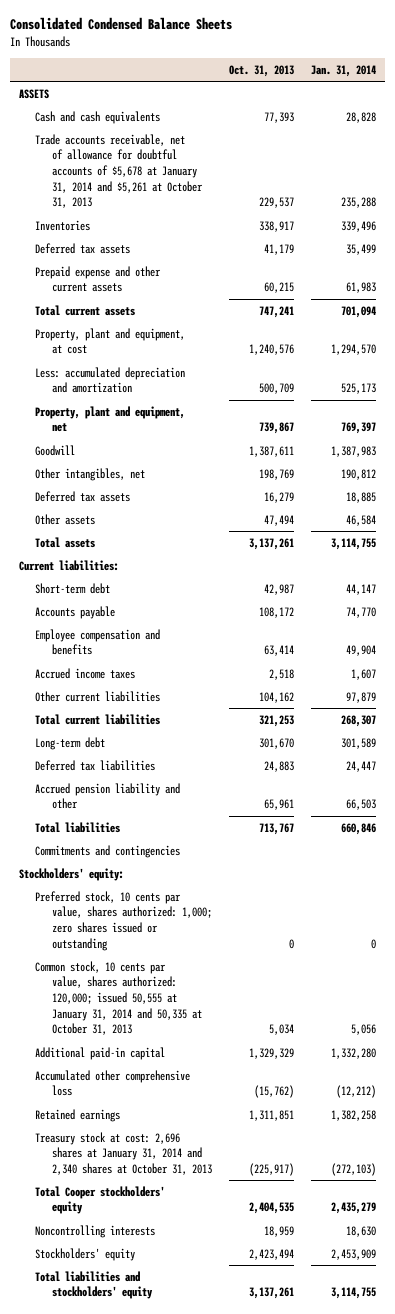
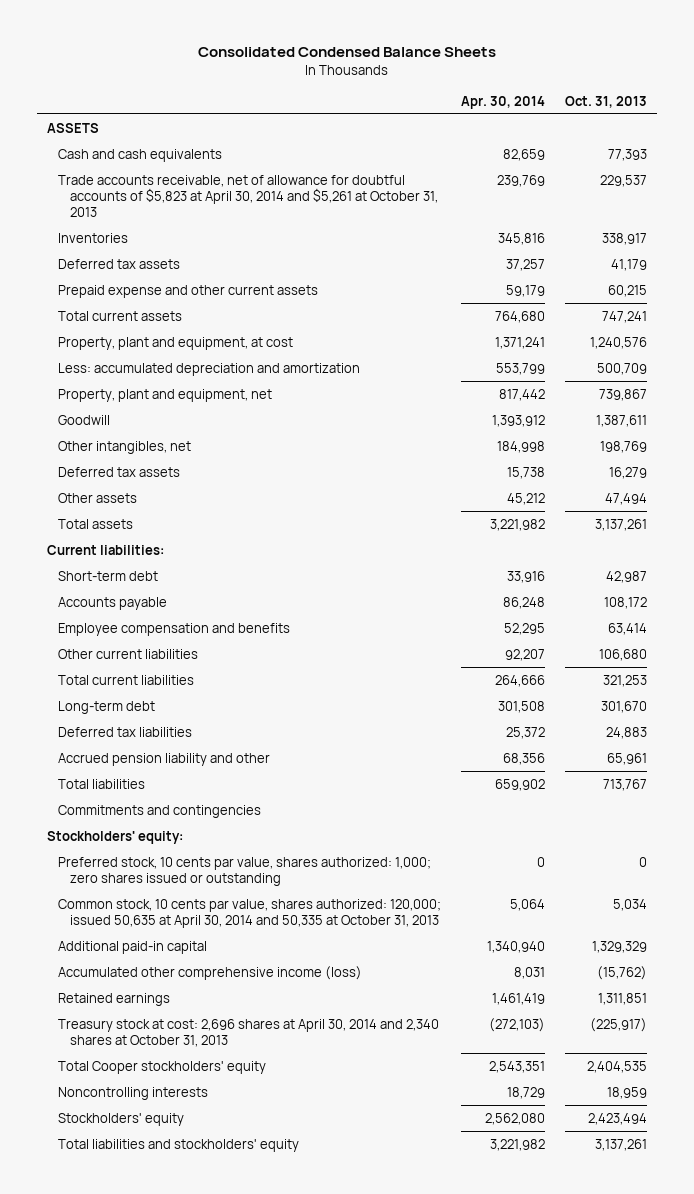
[311,64,377,77] Jan. 31, 2014 -> none
none -> [461,95,546,109] Apr. 30, 2014
[35,133,203,209] Trade accounts receivable, net of allowance for doubtful accounts of $5,678 at January 31, 2014 and $5,261 at October 31, 2013 -> [58,174,438,217] Trade accounts receivable, net of allowance for doubtful accounts of $5,823 at April 30, 2014 and $5,261 at October 31, 2013
[35,667,136,679] Accrued income taxes -> none
[258,691,294,703] 104,162 -> [598,648,647,661] 106,680
[35,960,202,1036] Common stock, 10 cents par value, shares authorized: 120,000; issued 50,555 at January 31, 2014 and 50,335 at October 31, 2013 -> [58,898,442,928] Common stock, 10 cents par value, shares authorized: 120,000; issued 50,635 at April 30, 2014 and 50,335 at October 31, 2013
[35,1069,191,1097] Accumulated other comprehensive loss -> [58,965,363,980] Accumulated other comprehensive income (loss)
[35,1131,212,1176] Treasury stock at cost: 2,696 shares at January 31, 2014 and 2,340 shares at October 31, 2013 -> [58,1018,440,1047] Treasury stock at cost: 2,696 shares at April 30, 2014 and 2,340 shares at October 31, 2013

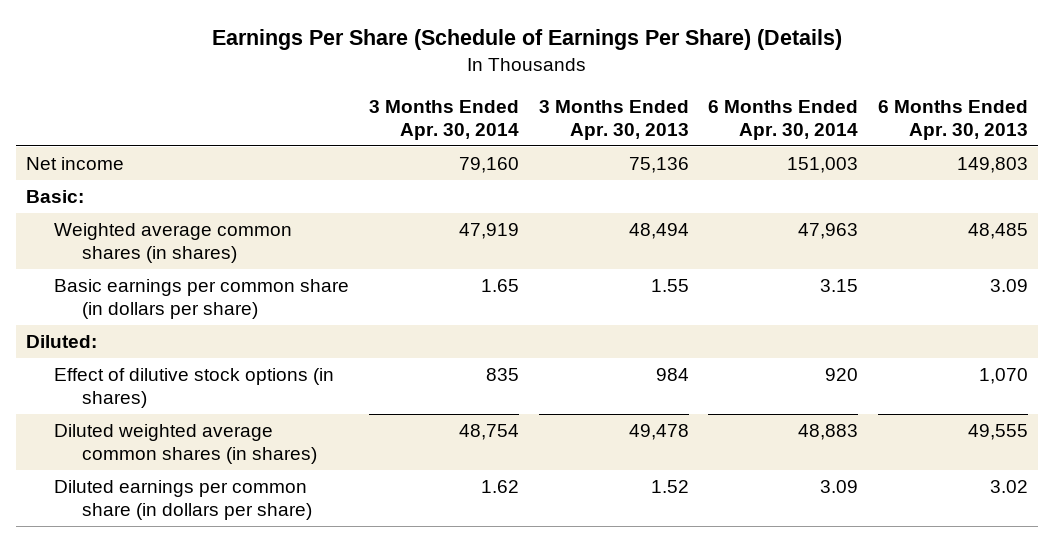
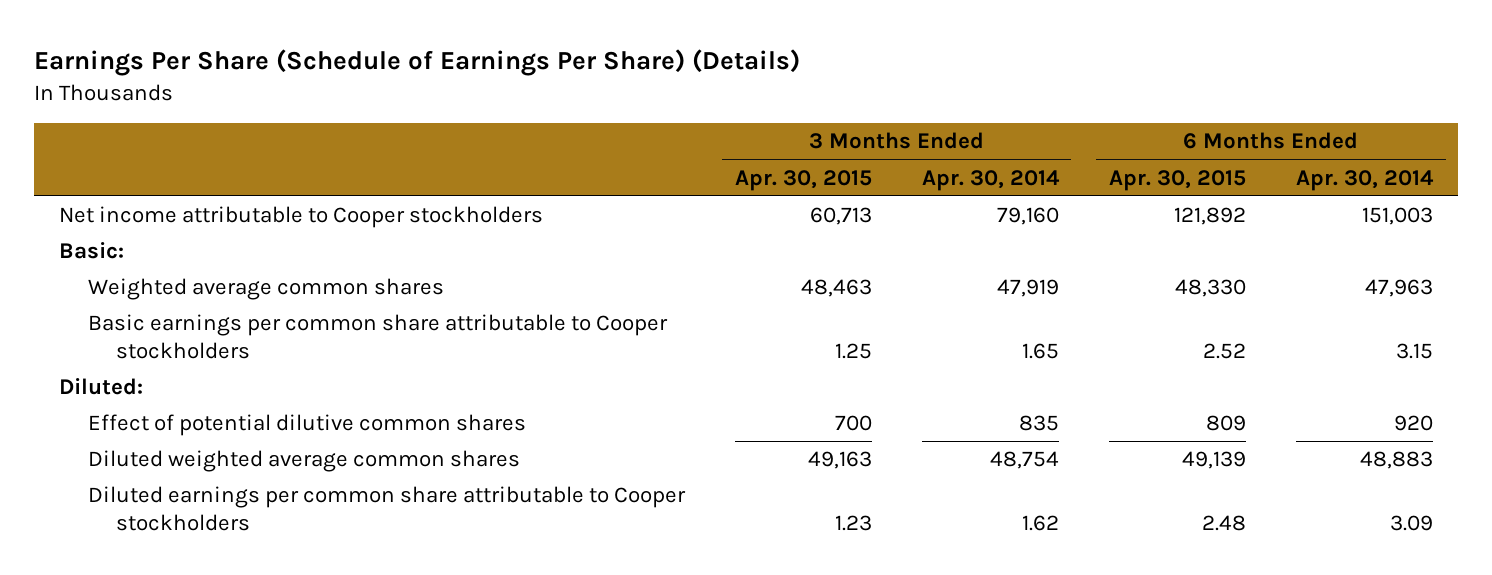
[538,99,689,140] 3 Months Ended Apr. 30, 2013 -> none
[877,99,1028,140] 6 Months Ended Apr. 30, 2013 -> none
none -> [734,169,872,191] Apr. 30, 2015
none -> [1108,169,1246,191] Apr. 30, 2015
[25,156,124,170] Net income -> [59,206,544,229] Net income attributable to Cooper stockholders
[54,222,293,264] Weighted average common shares (in shares) -> [87,278,444,301] Weighted average common shares
[54,278,350,320] Basic earnings per common share (in dollars per share) -> [87,314,668,359] Basic earnings per common share attributable to Cooper stockholders
[54,367,335,409] Effect of dilutive stock options (in shares) -> [87,414,526,437] Effect of potential dilutive common shares
[54,423,318,465] Diluted weighted average common shares (in shares) -> [87,450,520,473] Diluted weighted average common shares
[54,479,313,521] Diluted earnings per common share (in dollars per share) -> [87,486,686,531] Diluted earnings per common share attributable to Cooper stockholders

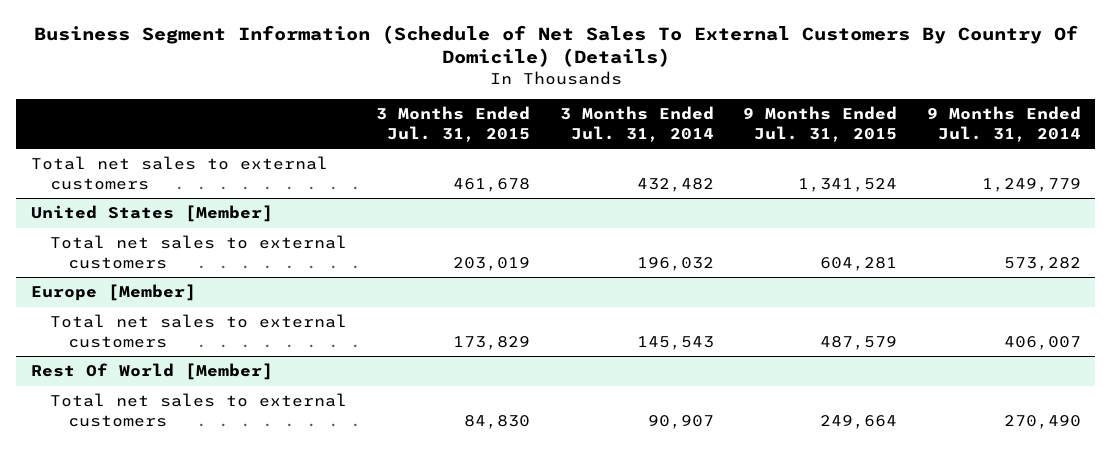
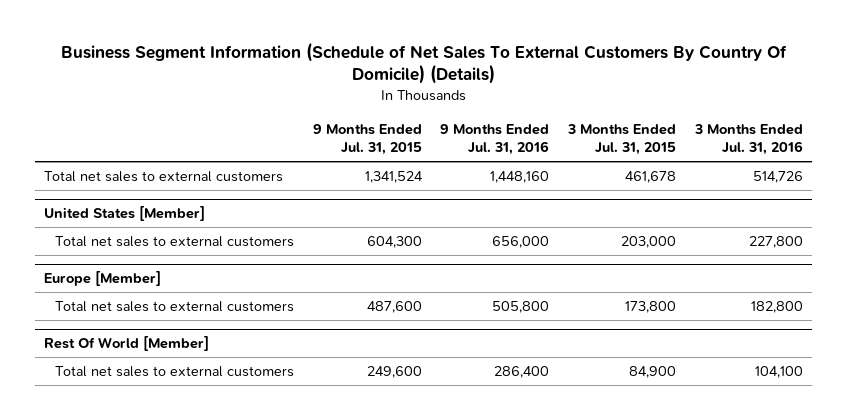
[559,106,714,143] 3 Months Ended Jul. 31, 2014 -> none
[926,106,1081,143] 9 Months Ended Jul. 31, 2014 -> none
none -> [440,123,550,156] 9 Months Ended Jul. 31, 2016
none -> [694,123,804,156] 3 Months Ended Jul. 31, 2016
[453,256,531,271] 203,019 -> [621,235,677,248] 203,000
[820,256,898,271] 604,281 -> [366,235,422,248] 604,300
[453,335,531,350] 173,829 -> [625,300,677,313] 173,800
[820,335,898,350] 487,579 -> [366,300,422,313] 487,600
[464,414,531,429] 84,830 -> [629,365,677,378] 84,900
[820,414,898,429] 249,664 -> [366,365,422,378] 249,600

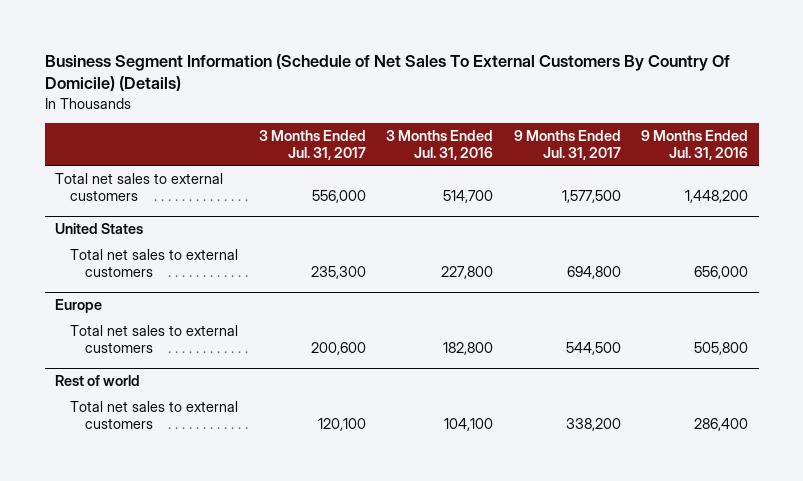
[312,123,422,156] 9 Months Ended Jul. 31, 2015 -> none
[567,123,677,156] 3 Months Ended Jul. 31, 2015 -> none
none -> [258,129,366,161] 3 Months Ended Jul. 31, 2017
none -> [513,129,621,161] 9 Months Ended Jul. 31, 2017
[490,170,550,183] 1,448,160 -> [685,190,749,204] 1,448,200
[753,170,804,183] 514,726 -> [443,190,494,204] 514,700
[44,206,206,222] United States [Member] -> [54,223,143,235] United States
[44,271,162,287] Europe [Member] -> [54,299,102,314] Europe
[44,336,210,352] Rest Of World [Member] -> [54,375,140,387] Rest of world

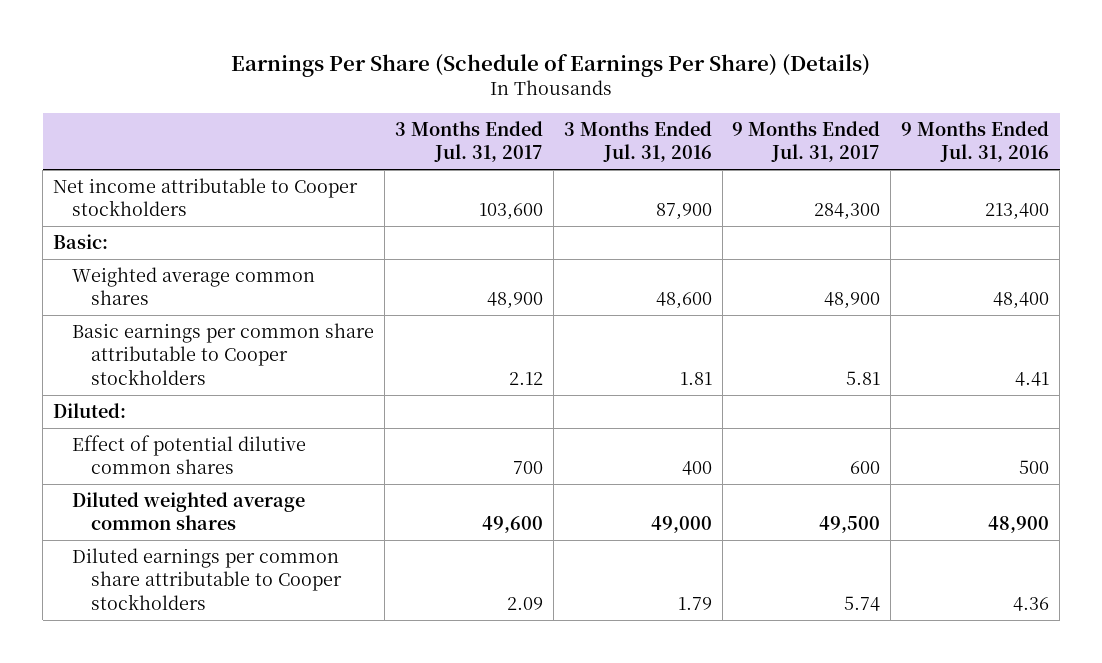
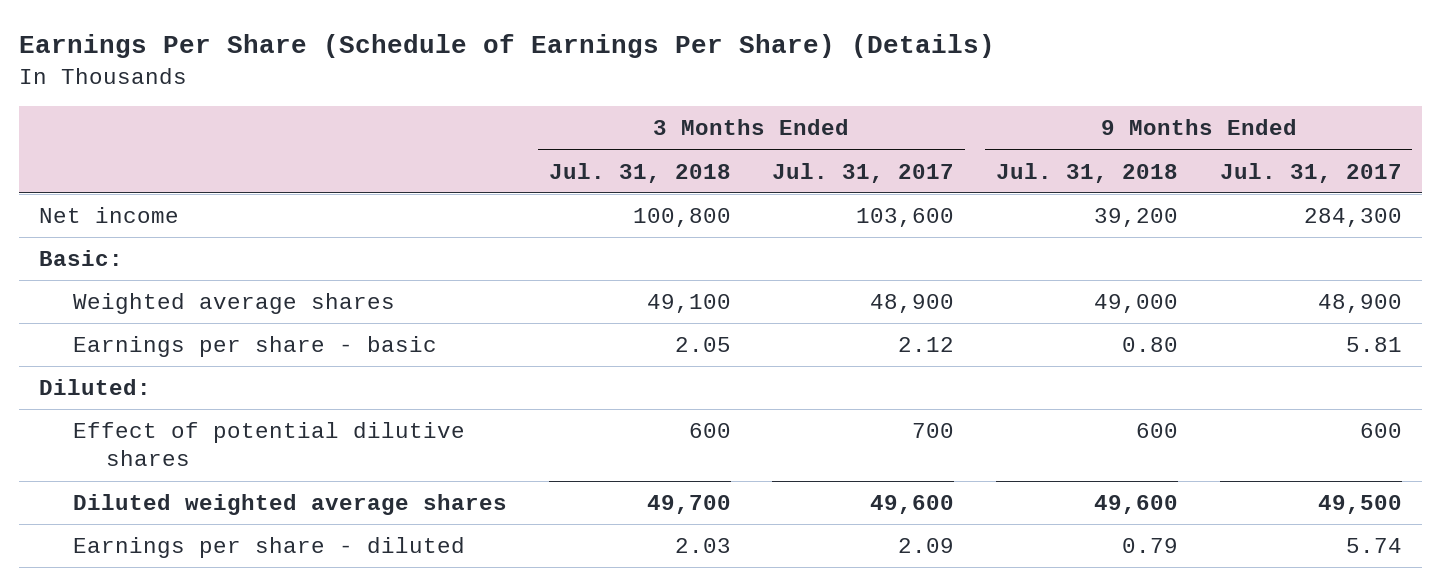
[563,121,712,163] 3 Months Ended Jul. 31, 2016 -> none
[901,121,1050,163] 9 Months Ended Jul. 31, 2016 -> none
none -> [548,162,731,183] Jul. 31, 2018
none -> [995,162,1178,183] Jul. 31, 2018
[53,178,359,217] Net income attributable to Cooper stockholders -> [39,207,180,224] Net income
[72,267,316,306] Weighted average common shares -> [72,293,395,315] Weighted average shares
[72,323,375,385] Basic earnings per common share attributable to Cooper stockholders -> [72,336,437,358] Earnings per share - basic
[72,435,307,475] Effect of potential dilutive common shares -> [72,422,465,467] Effect of potential dilutive shares
[72,492,306,531] Diluted weighted average common shares -> [72,494,507,516] Diluted weighted average shares
[72,548,343,610] Diluted earnings per common share attributable to Cooper stockholders -> [72,537,465,559] Earnings per share - diluted

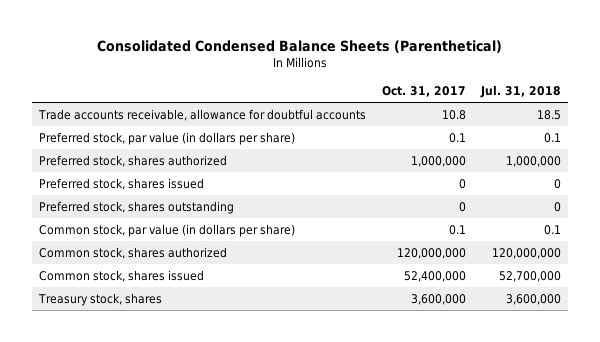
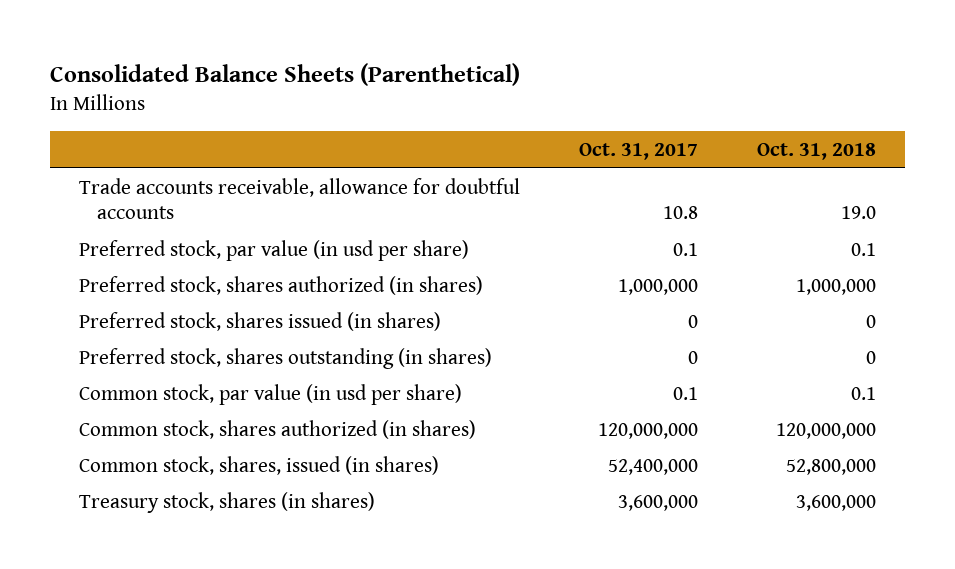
[97,39,503,53] Consolidated Condensed Balance Sheets (Parenthetical) -> [50,63,521,87] Consolidated Balance Sheets (Parenthetical)
[479,85,561,99] Jul. 31, 2018 -> none
none -> [756,142,876,160] Oct. 31, 2018
[39,131,296,145] Preferred stock, par value (in dollars per share) -> [79,239,470,261] Preferred stock, par value (in usd per share)
[39,154,228,167] Preferred stock, shares authorized -> [79,275,484,295] Preferred stock, shares authorized (in shares)
[39,177,205,190] Preferred stock, shares issued -> [79,311,442,331] Preferred stock, shares issued (in shares)
[39,200,235,214] Preferred stock, shares outstanding -> [79,347,493,369] Preferred stock, shares outstanding (in shares)
[39,223,296,237] Common stock, par value (in dollars per share) -> [79,383,463,405] Common stock, par value (in usd per share)
[39,246,228,259] Common stock, shares authorized -> [79,419,477,439] Common stock, shares authorized (in shares)
[39,269,205,282] Common stock, shares issued -> [79,455,440,475] Common stock, shares, issued (in shares)
[38,292,163,306] Treasury stock, shares -> [79,491,376,513] Treasury stock, shares (in shares)

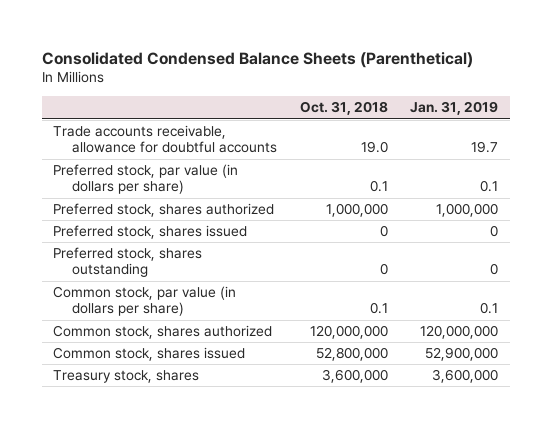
[50,63,521,87] Consolidated Balance Sheets (Parenthetical) -> [42,51,474,68] Consolidated Condensed Balance Sheets (Parenthetical)
[579,142,699,160] Oct. 31, 2017 -> none
none -> [410,101,499,116] Jan. 31, 2019
[79,239,470,261] Preferred stock, par value (in usd per share) -> [53,164,239,195] Preferred stock, par value (in dollars per share)
[79,275,484,295] Preferred stock, shares authorized (in shares) -> [53,203,275,218] Preferred stock, shares authorized
[79,311,442,331] Preferred stock, shares issued (in shares) -> [53,225,248,240] Preferred stock, shares issued
[79,347,493,369] Preferred stock, shares outstanding (in shares) -> [53,247,203,278] Preferred stock, shares outstanding
[79,383,463,405] Common stock, par value (in usd per share) -> [53,286,237,317] Common stock, par value (in dollars per share)
[79,419,477,439] Common stock, shares authorized (in shares) -> [53,325,273,340] Common stock, shares authorized
[79,455,440,475] Common stock, shares, issued (in shares) -> [53,347,246,362] Common stock, shares issued
[79,491,376,513] Treasury stock, shares (in shares) -> [53,370,200,384] Treasury stock, shares

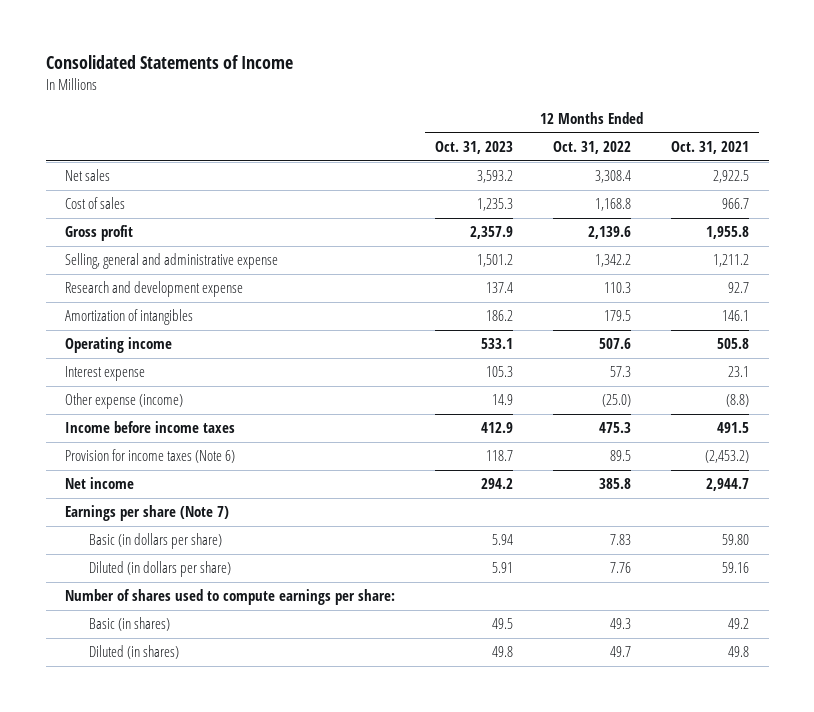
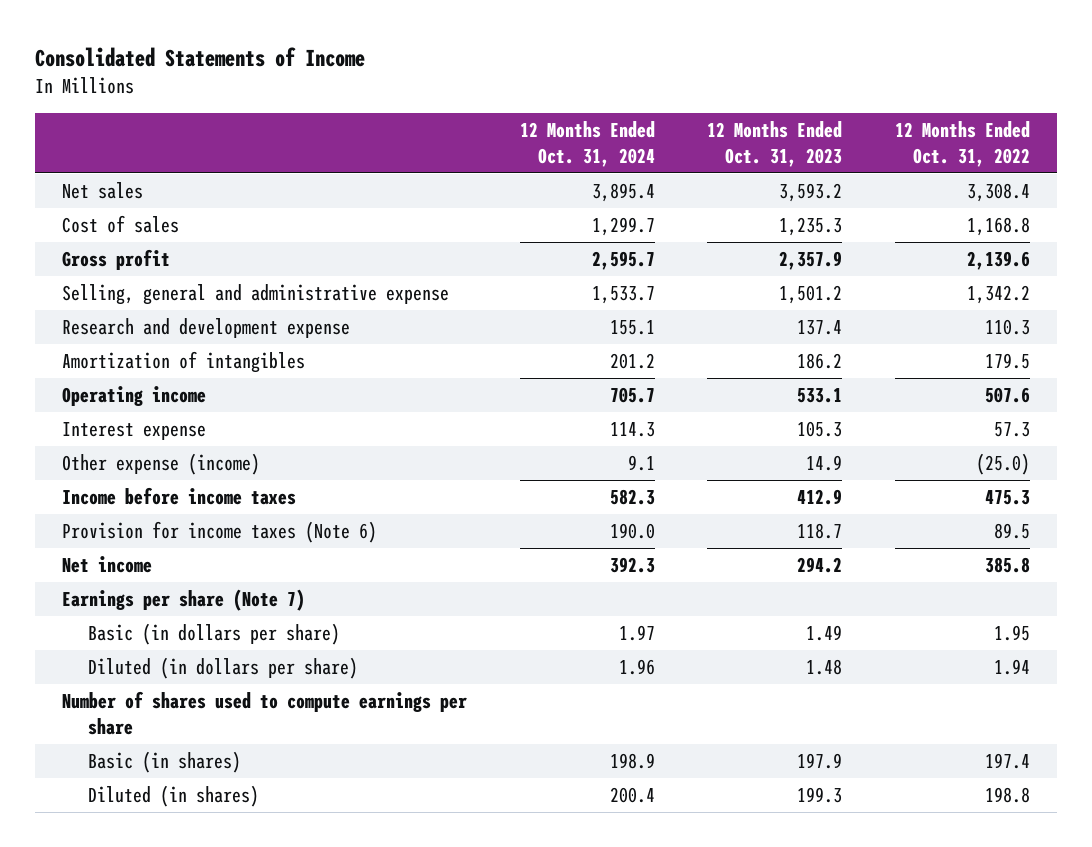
[670,140,749,154] Oct. 31, 2021 -> none
none -> [519,121,655,167] 12 Months Ended Oct. 31, 2024
[492,534,514,546] 5.94 -> [806,625,843,642] 1.49
[609,534,631,546] 7.83 -> [994,625,1031,642] 1.95
[492,562,514,574] 5.91 -> [806,659,843,676] 1.48
[609,562,631,574] 7.76 -> [994,659,1031,676] 1.94
[65,589,396,606] Number of shares used to compute earnings per share: -> [61,691,467,735] Number of shares used to compute earnings per share
[492,618,514,630] 49.5 -> [797,753,843,770] 197.9
[609,618,631,630] 49.3 -> [985,753,1031,770] 197.4
[492,646,514,658] 49.8 -> [797,787,843,804] 199.3
[609,646,631,658] 49.7 -> [985,787,1031,804] 198.8

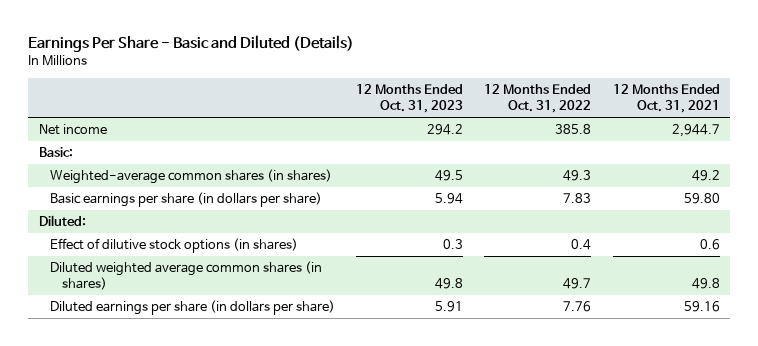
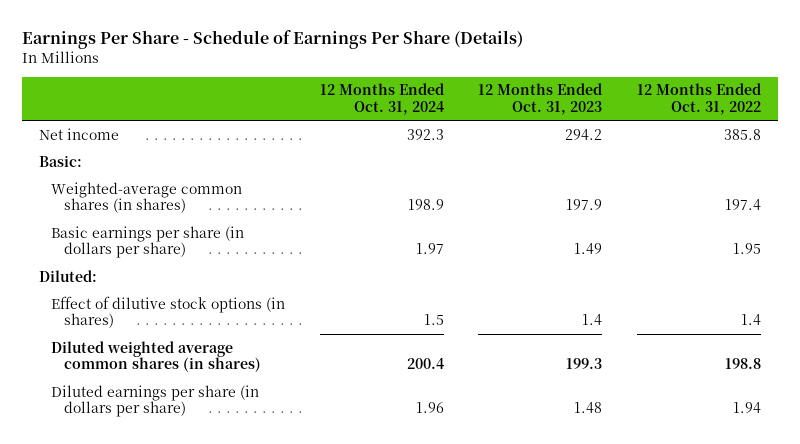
[28,34,355,52] Earnings Per Share - Basic and Diluted (Details) -> [21,29,523,49] Earnings Per Share - Schedule of Earnings Per Share (Details)
[612,83,720,114] 12 Months Ended Oct. 31, 2021 -> none
none -> [319,83,444,115] 12 Months Ended Oct. 31, 2024
[435,170,464,182] 49.5 -> [566,199,603,211] 197.9
[563,170,592,182] 49.3 -> [725,199,762,211] 197.4
[435,193,464,205] 5.94 -> [574,243,603,255] 1.49
[563,193,592,204] 7.83 -> [733,243,762,255] 1.95
[443,239,464,250] 0.3 -> [582,314,603,326] 1.4
[571,239,592,251] 0.4 -> [741,314,762,326] 1.4
[435,278,464,290] 49.8 -> [566,358,603,370] 199.3
[563,278,592,290] 49.7 -> [725,358,762,370] 198.8
[435,301,464,313] 5.91 -> [574,402,603,414] 1.48
[563,301,592,313] 7.76 -> [733,402,762,414] 1.94

